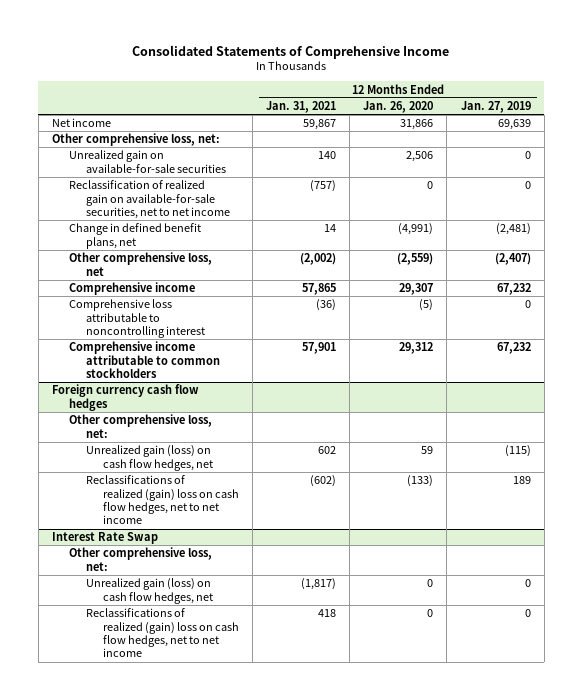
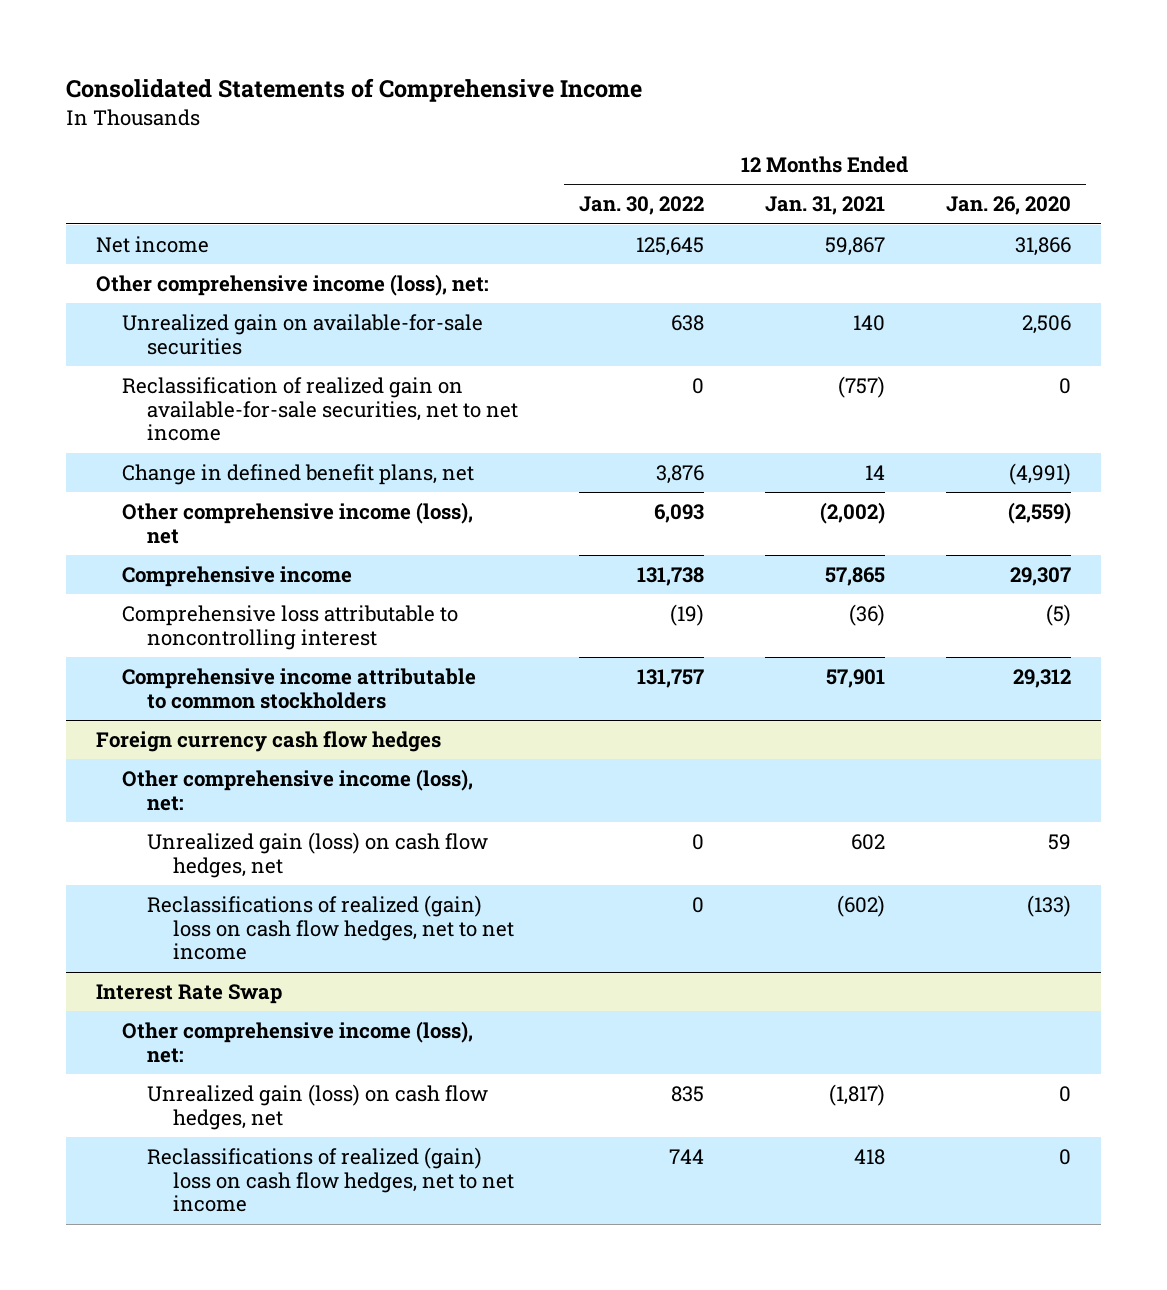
[460,101,531,114] Jan. 27, 2019 -> none
none -> [579,196,705,216] Jan. 30, 2022
[52,133,221,147] Other comprehensive loss, net: -> [96,273,490,296] Other comprehensive income (loss), net:
[69,252,213,276] Other comprehensive loss, net -> [121,501,473,544] Other comprehensive income (loss), net
[69,414,213,438] Other comprehensive loss, net: -> [121,768,473,811] Other comprehensive income (loss), net:
[69,547,213,571] Other comprehensive loss, net: -> [121,1020,473,1063] Other comprehensive income (loss), net:

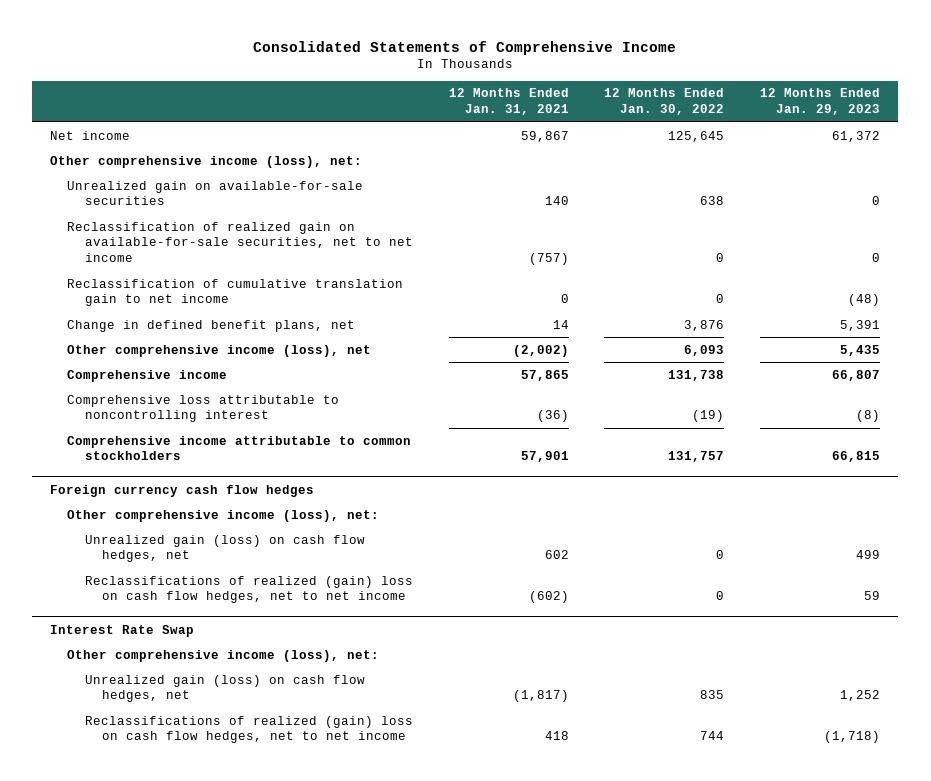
[945,196,1071,216] Jan. 26, 2020 -> none
none -> [760,88,881,116] 12 Months Ended Jan. 29, 2023
none -> [67,278,404,307] Reclassification of cumulative translation gain to net income

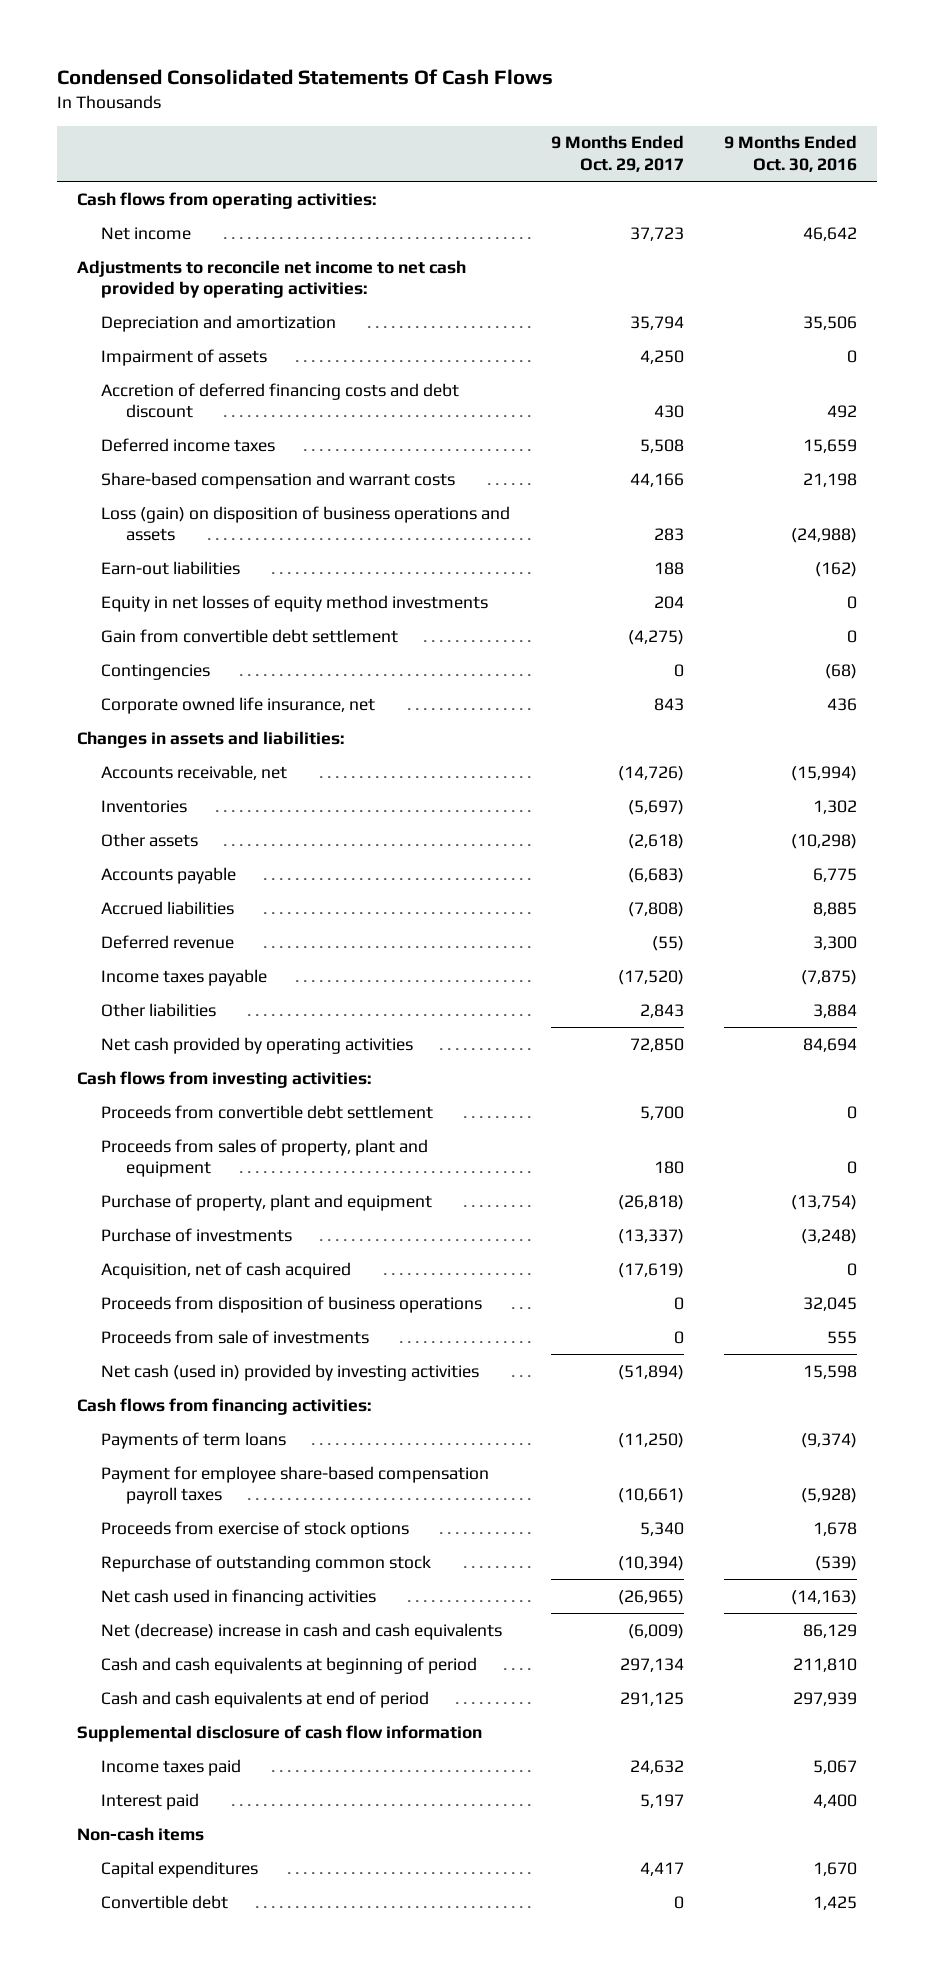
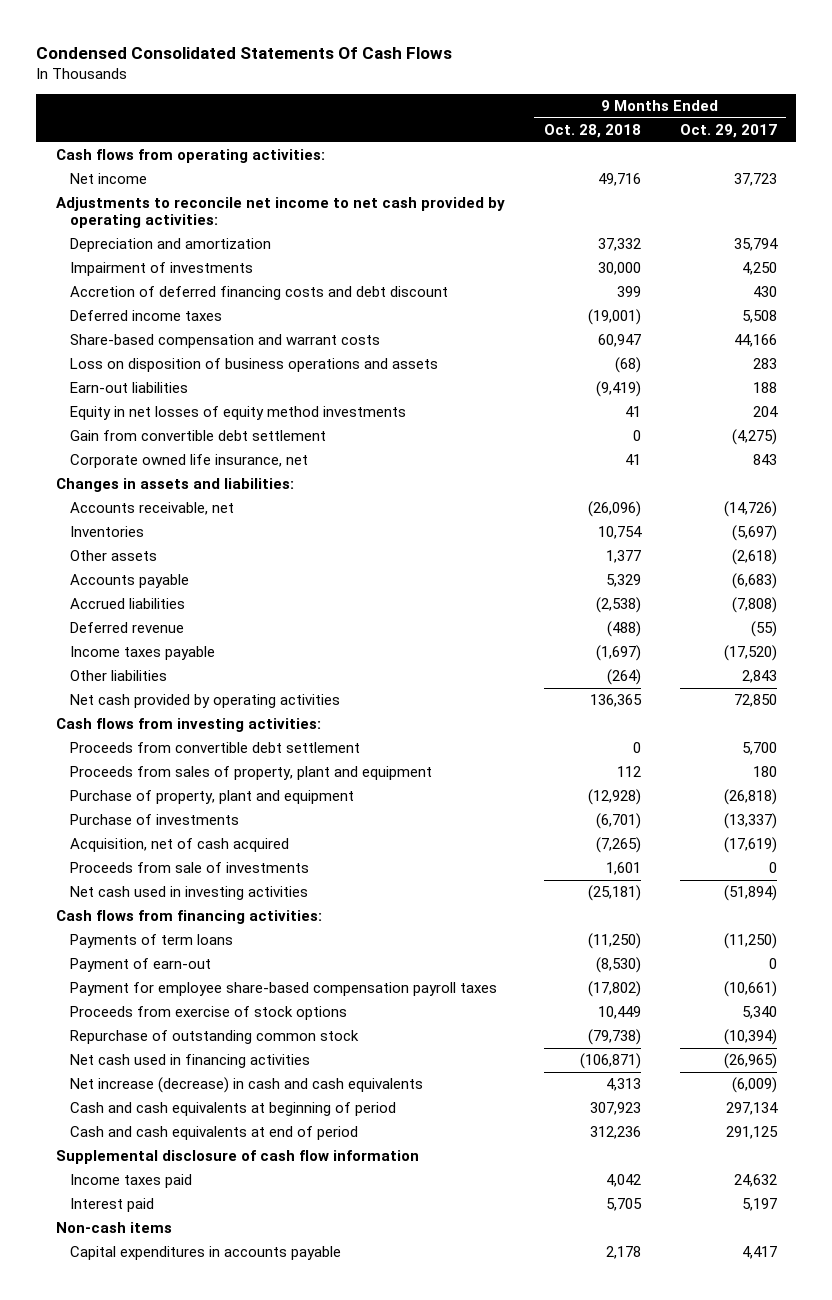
[724,135,858,172] 9 Months Ended Oct. 30, 2016 -> none
none -> [543,124,641,139] Oct. 28, 2018
[101,348,268,366] Impairment of assets -> [70,262,254,277] Impairment of investments
[101,505,511,542] Loss (gain) on disposition of business operations and assets -> [70,358,439,373] Loss on disposition of business operations and assets
[101,663,211,680] Contingencies -> none
[101,1295,483,1313] Proceeds from disposition of business operations -> none
[101,1363,480,1381] Net cash (used in) provided by investing activities -> [70,886,309,901] Net cash used in investing activities
none -> [70,958,212,973] Payment of earn-out
[101,1622,503,1640] Net (decrease) increase in cash and cash equivalents -> [70,1077,424,1094] Net increase (decrease) in cash and cash equivalents
[101,1894,229,1909] Convertible debt -> none
[101,1860,259,1878] Capital expenditures -> [70,1246,342,1261] Capital expenditures in accounts payable

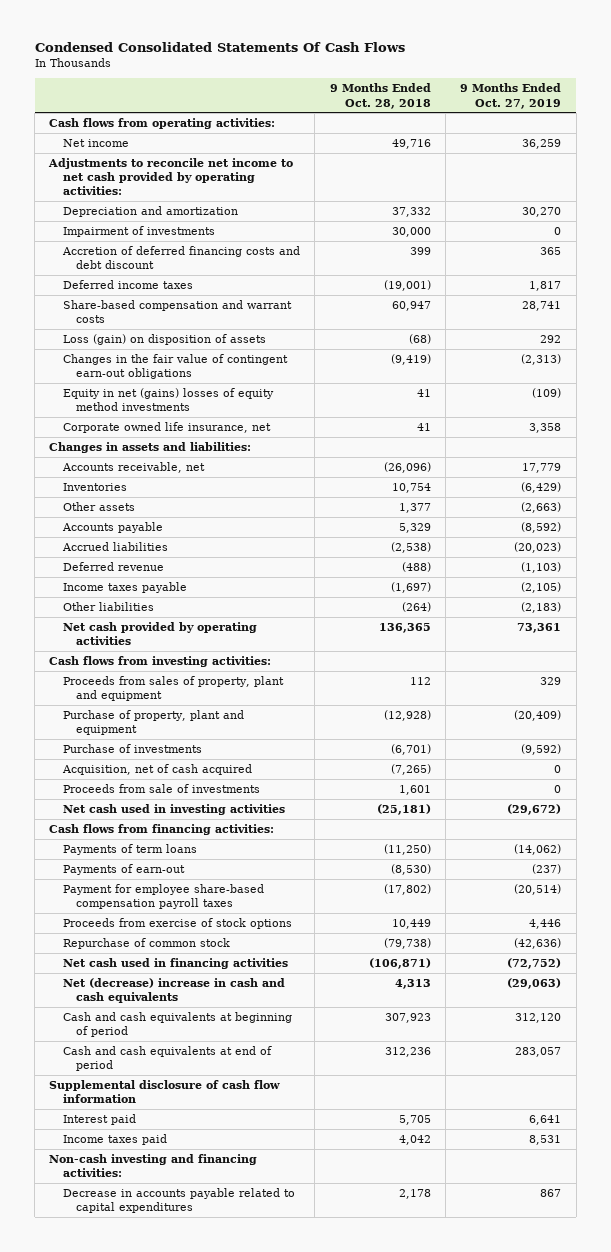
[679,124,777,139] Oct. 29, 2017 -> none
none -> [460,83,562,109] 9 Months Ended Oct. 27, 2019
[70,430,327,442] Gain from convertible debt settlement -> none
[70,358,439,373] Loss on disposition of business operations and assets -> [62,333,266,345] Loss (gain) on disposition of assets
[70,382,189,394] Earn-out liabilities -> [62,353,288,380] Changes in the fair value of contingent earn-out obligations
[70,406,407,421] Equity in net losses of equity method investments -> [62,387,274,412] Equity in net (gains) losses of equity method investments
[70,742,361,754] Proceeds from convertible debt settlement -> none
[70,958,212,973] Payment of earn-out -> [62,863,185,875] Payments of earn-out
[70,1030,360,1045] Repurchase of outstanding common stock -> [62,937,230,949] Repurchase of common stock
[70,1077,424,1094] Net increase (decrease) in cash and cash equivalents -> [62,977,285,1004] Net (decrease) increase in cash and cash equivalents
[70,1174,193,1189] Income taxes paid -> [62,1133,167,1145] Income taxes paid
[55,1222,172,1234] Non-cash items -> [49,1153,258,1178] Non-cash investing and financing activities:
[70,1246,342,1261] Capital expenditures in accounts payable -> [62,1187,295,1214] Decrease in accounts payable related to capital expenditures

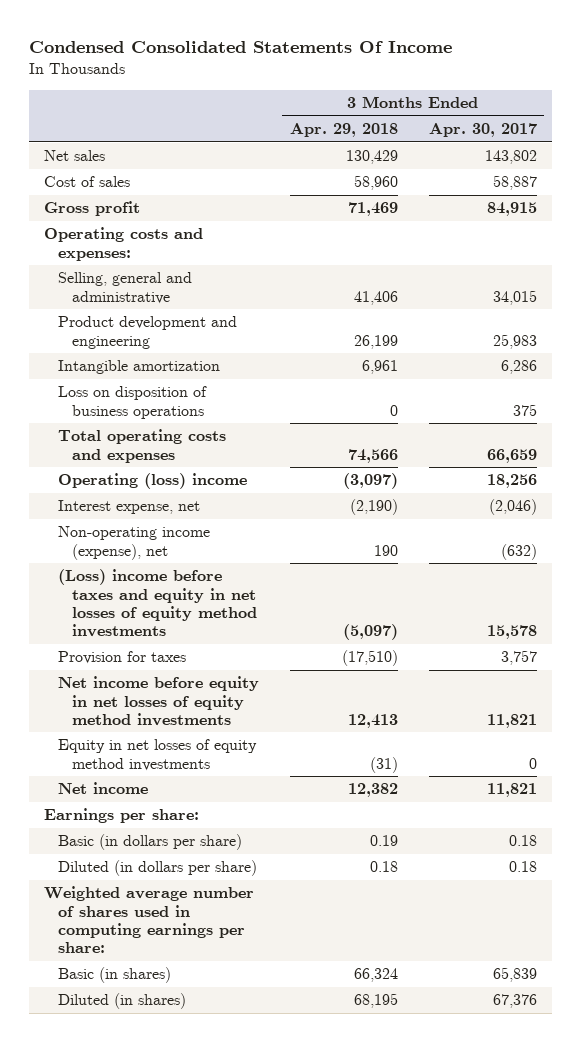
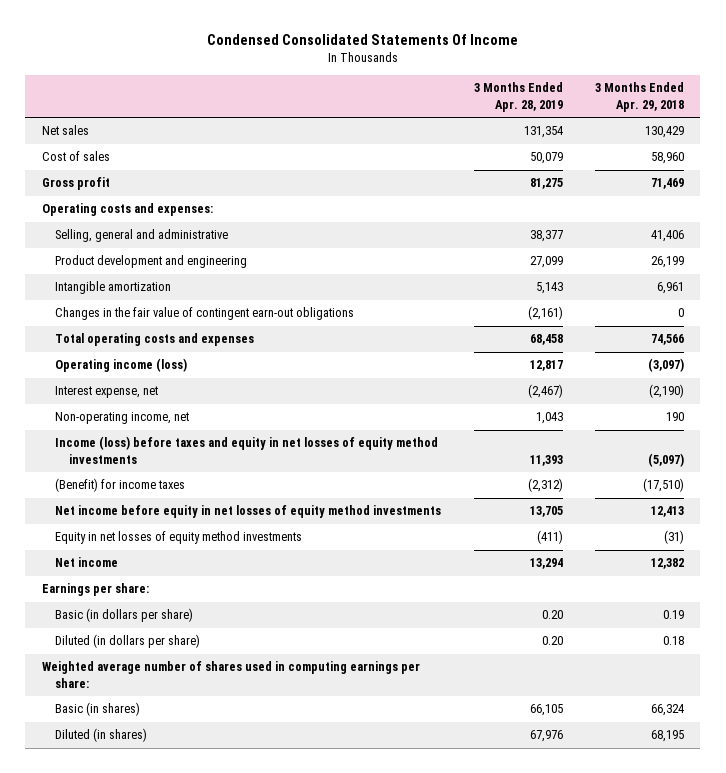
[428,123,537,138] Apr. 30, 2017 -> none
none -> [473,82,563,112] 3 Months Ended Apr. 28, 2019
[58,386,208,419] Loss on disposition of business operations -> none
none -> [55,307,355,321] Changes in the fair value of contingent earn-out obligations
[58,473,248,490] Operating (loss) income -> [55,358,188,373] Operating income (loss)
[58,526,211,560] Non-operating income (expense), net -> [55,412,190,425] Non-operating income, net
[58,569,258,638] (Loss) income before taxes and equity in net losses of equity method investments -> [55,436,439,464] Income (loss) before taxes and equity in net losses of equity method investments
[58,651,187,665] Provision for taxes -> [55,478,186,493] (Benefit) for income taxes

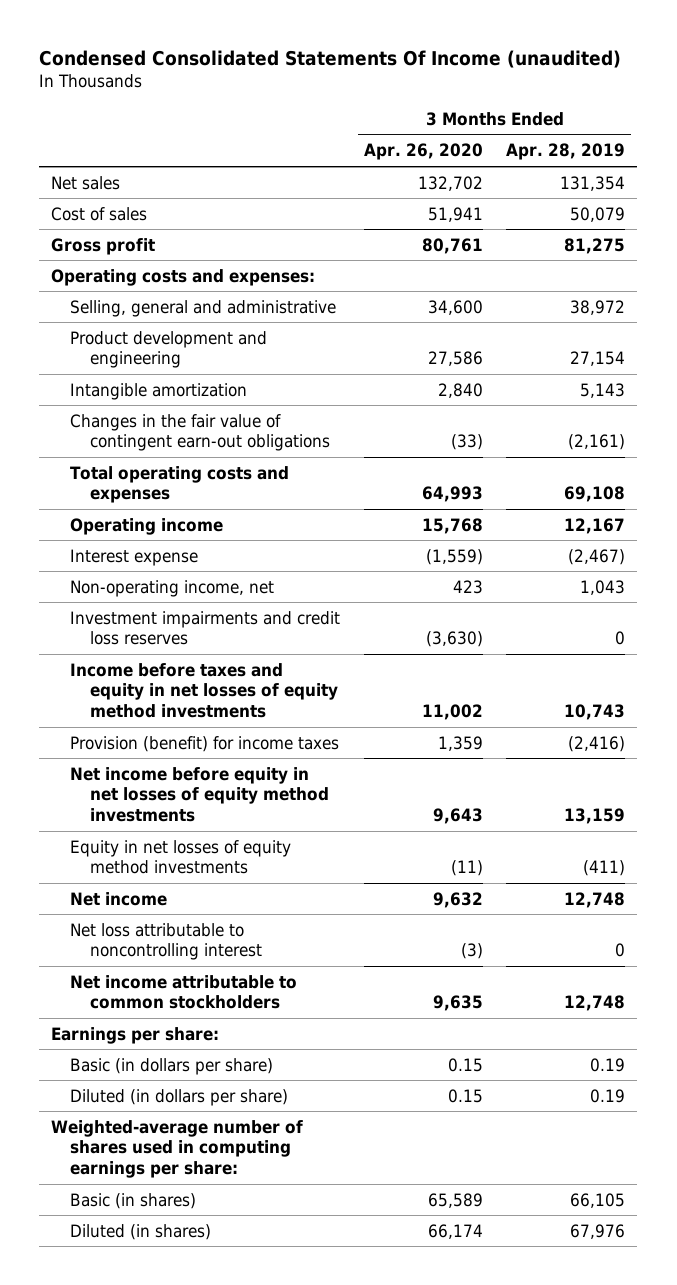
[206,34,518,46] Condensed Consolidated Statements Of Income -> [39,49,622,68] Condensed Consolidated Statements Of Income (unaudited)
[595,82,685,112] 3 Months Ended Apr. 29, 2018 -> none
none -> [363,143,483,161] Apr. 26, 2020
[529,230,563,243] 38,377 -> [570,299,626,315] 38,972
[529,256,563,269] 27,099 -> [570,351,626,367] 27,154
[529,334,563,346] 68,458 -> [564,486,626,503] 69,108
[55,358,188,373] Operating income (loss) -> [70,517,224,535] Operating income
[529,360,563,372] 12,817 -> [564,517,626,534] 12,167
[55,386,159,399] Interest expense, net -> [70,548,199,566] Interest expense
none -> [70,610,341,646] Investment impairments and credit loss reserves
[55,436,439,464] Income (loss) before taxes and equity in net losses of equity method investments -> [70,662,338,719] Income before taxes and equity in net losses of equity method investments
[529,454,563,466] 11,393 -> [564,704,626,721] 10,743
[55,478,186,493] (Benefit) for income taxes -> [70,735,340,752] Provision (benefit) for income taxes
[527,478,563,493] (2,312) -> [568,735,626,752] (2,416)
[529,506,563,518] 13,705 -> [564,808,626,825] 13,159
[529,558,563,570] 13,294 -> [564,891,626,908] 12,748
none -> [70,922,262,961] Net loss attributable to noncontrolling interest
none -> [70,974,298,1010] Net income attributable to common stockholders
[541,610,563,620] 0.20 -> [590,1057,626,1072] 0.19
[541,636,563,646] 0.20 -> [590,1088,626,1103] 0.19
[41,661,420,688] Weighted average number of shares used in computing earnings per share: -> [51,1119,304,1179] Weighted-average number of shares used in computing earnings per share:

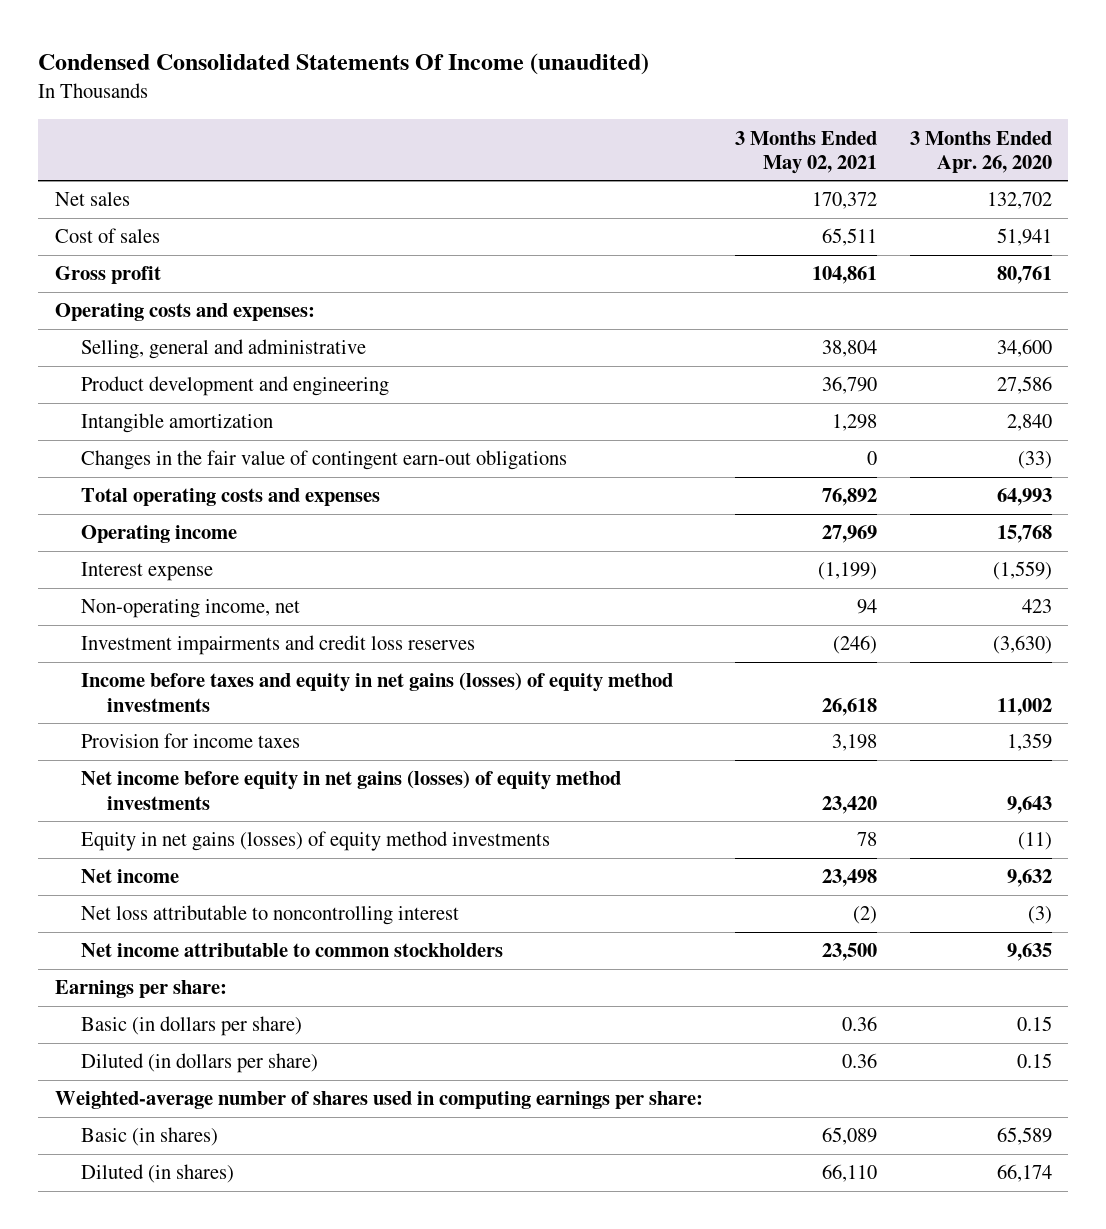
[506,143,626,161] Apr. 28, 2019 -> none
none -> [735,130,878,174] 3 Months Ended May 02, 2021
[70,662,338,719] Income before taxes and equity in net losses of equity method investments -> [80,672,673,712] Income before taxes and equity in net gains (losses) of equity method investments
[70,735,340,752] Provision (benefit) for income taxes -> [80,733,300,749] Provision for income taxes
[70,766,329,823] Net income before equity in net losses of equity method investments -> [80,770,621,810] Net income before equity in net gains (losses) of equity method investments
[70,839,292,875] Equity in net losses of equity method investments -> [80,831,550,852] Equity in net gains (losses) of equity method investments

